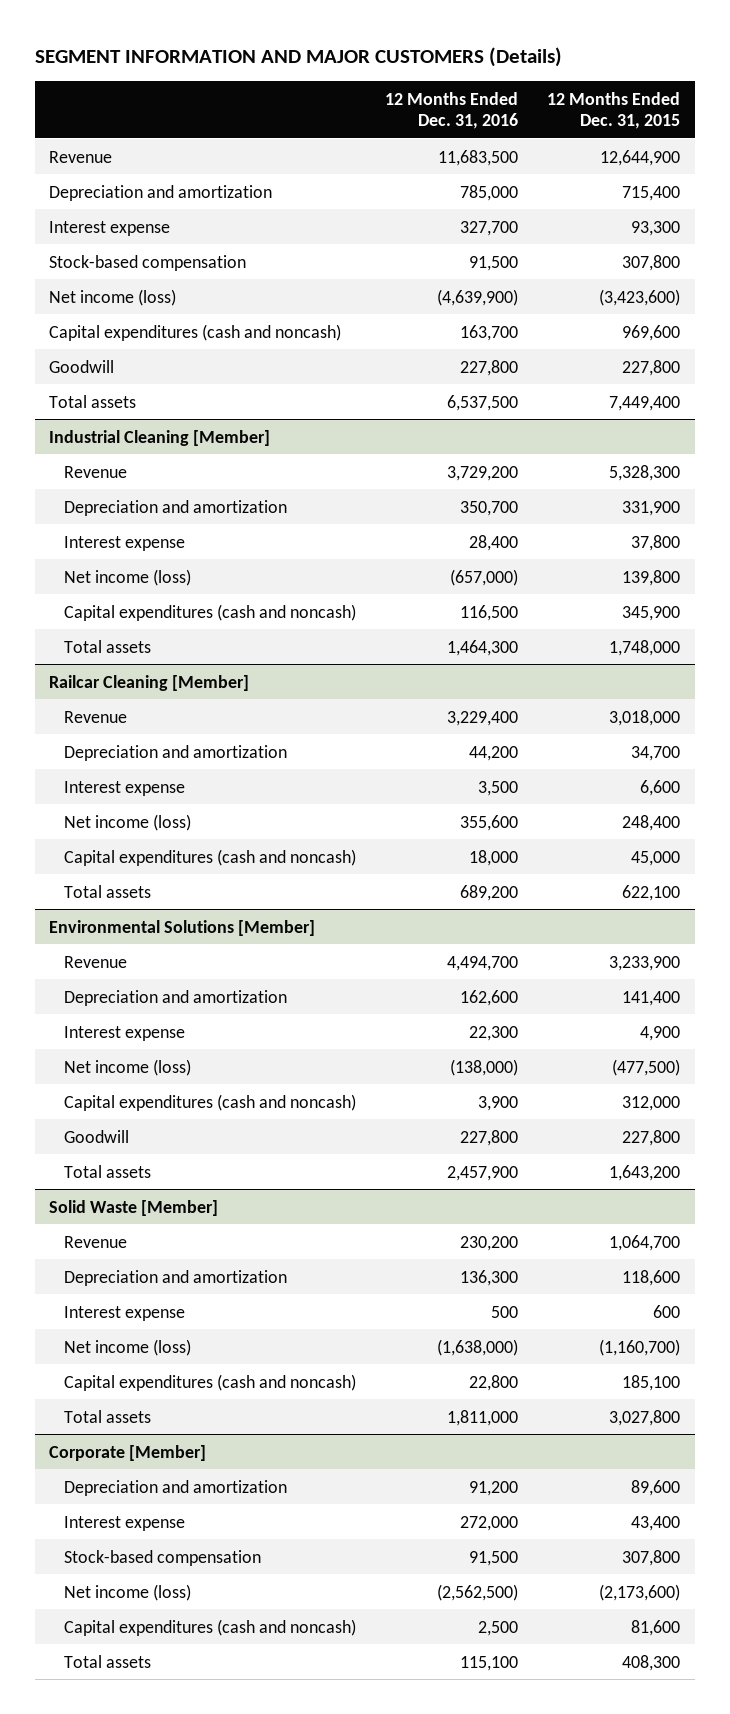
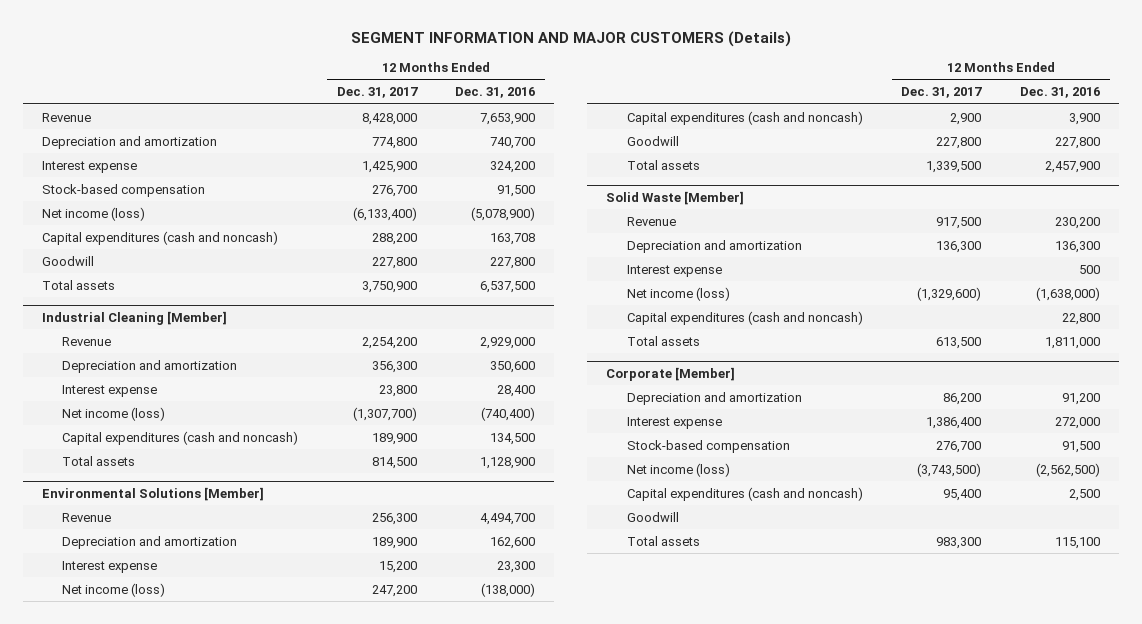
[547,91,681,129] 12 Months Ended Dec. 31, 2015 -> none
none -> [336,87,418,99] Dec. 31, 2017
[438,149,519,166] 11,683,500 -> [480,112,536,125] 7,653,900
[460,184,519,201] 785,000 -> [490,136,536,149] 740,700
[460,220,519,236] 327,700 -> [490,160,536,173] 324,200
[437,288,519,306] (4,639,900) -> [471,206,536,221] (5,078,900)
[460,324,519,341] 163,700 -> [490,232,536,245] 163,708
[447,465,519,481] 3,729,200 -> [480,336,536,349] 2,929,000
[460,500,519,516] 350,700 -> [490,360,536,373] 350,600
[49,674,250,691] Railcar Cleaning [Member] -> none
[64,710,128,723] Revenue -> none
[64,744,288,761] Depreciation and amortization -> none
[64,780,186,796] Interest expense -> none
[64,813,192,831] Net income (loss) -> none
[64,848,357,866] Capital expenditures (cash and noncash) -> none
[64,884,152,898] Total assets -> none
[450,568,519,586] (657,000) -> [481,406,536,421] (740,400)
[460,604,519,621] 116,500 -> [490,432,536,445] 134,500
[447,639,519,656] 1,464,300 -> [480,456,536,469] 1,128,900
[469,1025,519,1041] 22,300 -> [497,560,536,573] 23,300
none -> [626,511,679,522] Goodwill

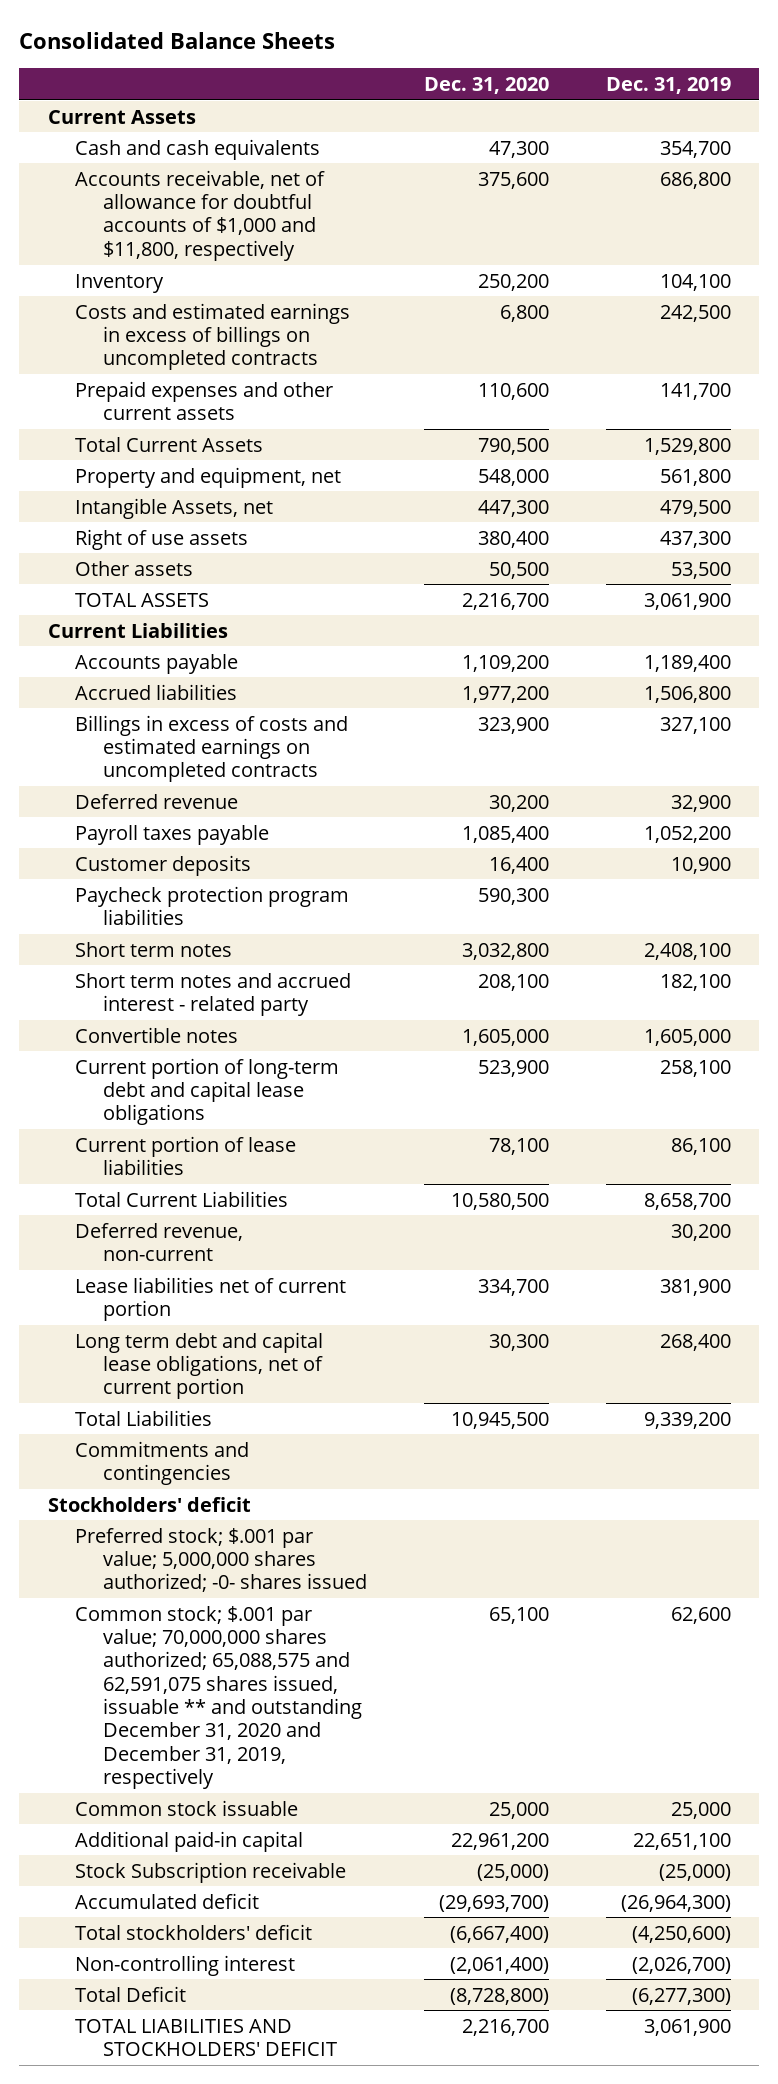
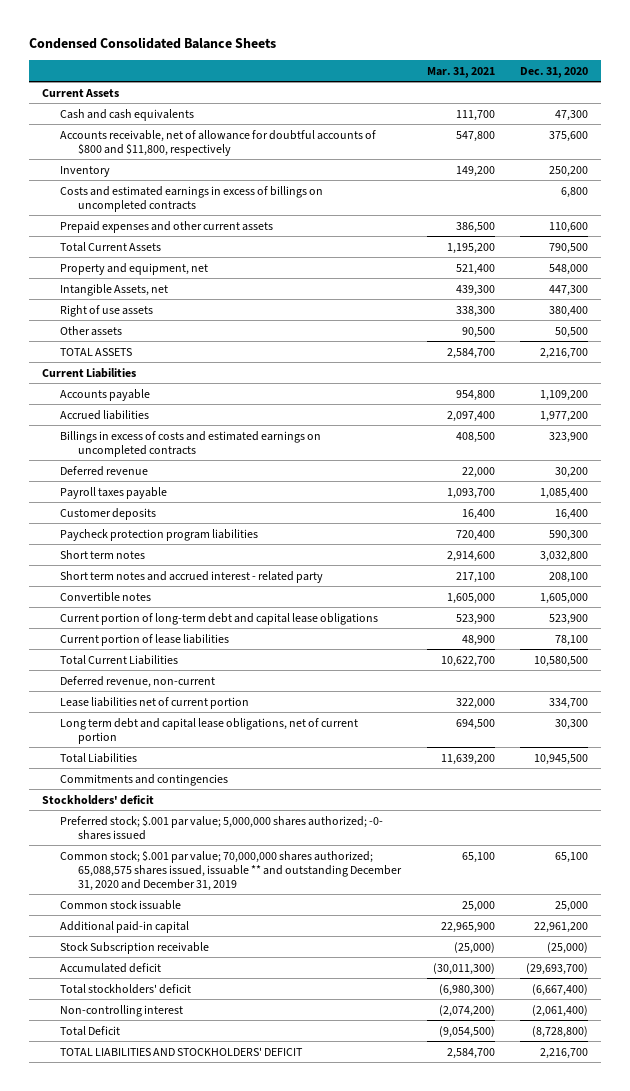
[19,32,336,50] Consolidated Balance Sheets -> [28,36,276,49] Condensed Consolidated Balance Sheets
[605,77,731,95] Dec. 31, 2019 -> none
none -> [426,66,495,78] Mar. 31, 2021
[75,169,326,261] Accounts receivable, net of allowance for doubtful accounts of $1,000 and $11,800, respectively -> [59,129,376,156] Accounts receivable, net of allowance for doubtful accounts of $800 and $11,800, respectively
[75,1605,362,1790] Common stock; $.001 par value; 70,000,000 shares authorized; 65,088,575 and 62,591,075 shares issued, issuable ** and outstanding December 31, 2020 and December 31, 2019, respectively -> [59,850,403,891] Common stock; $.001 par value; 70,000,000 shares authorized; 65,088,575 shares issued, issuable ** and outstanding December 31, 2020 and December 31, 2019

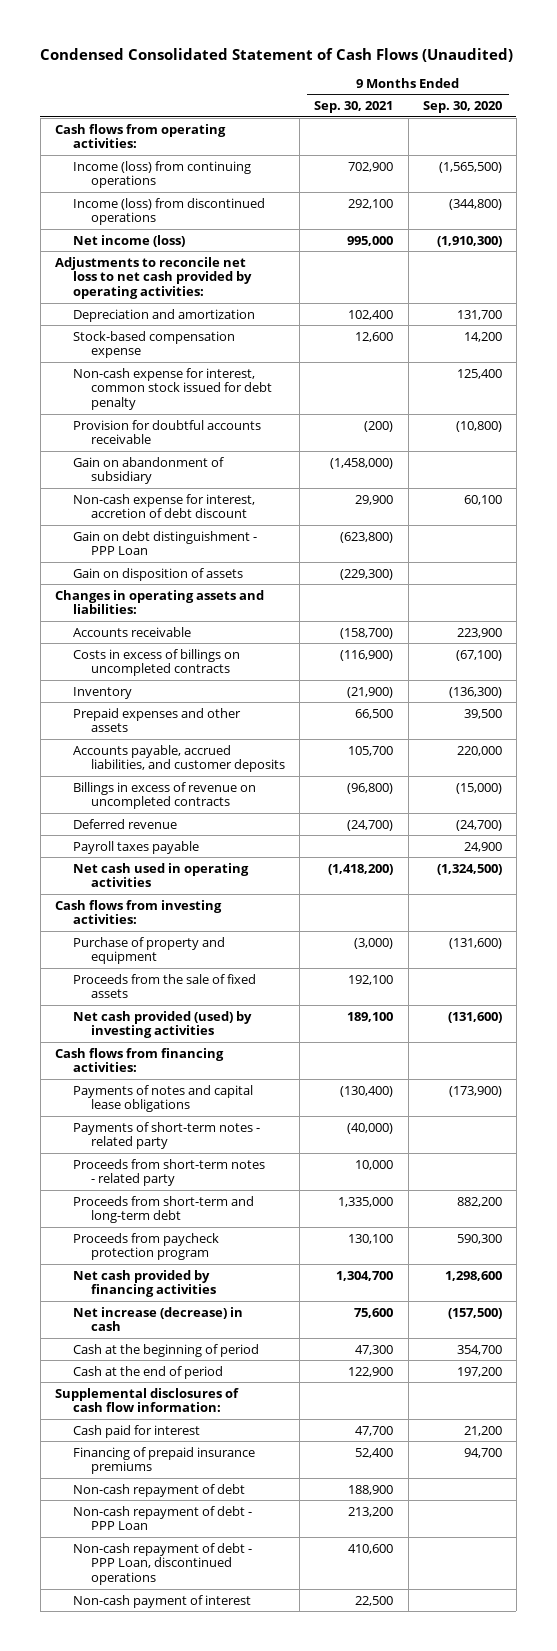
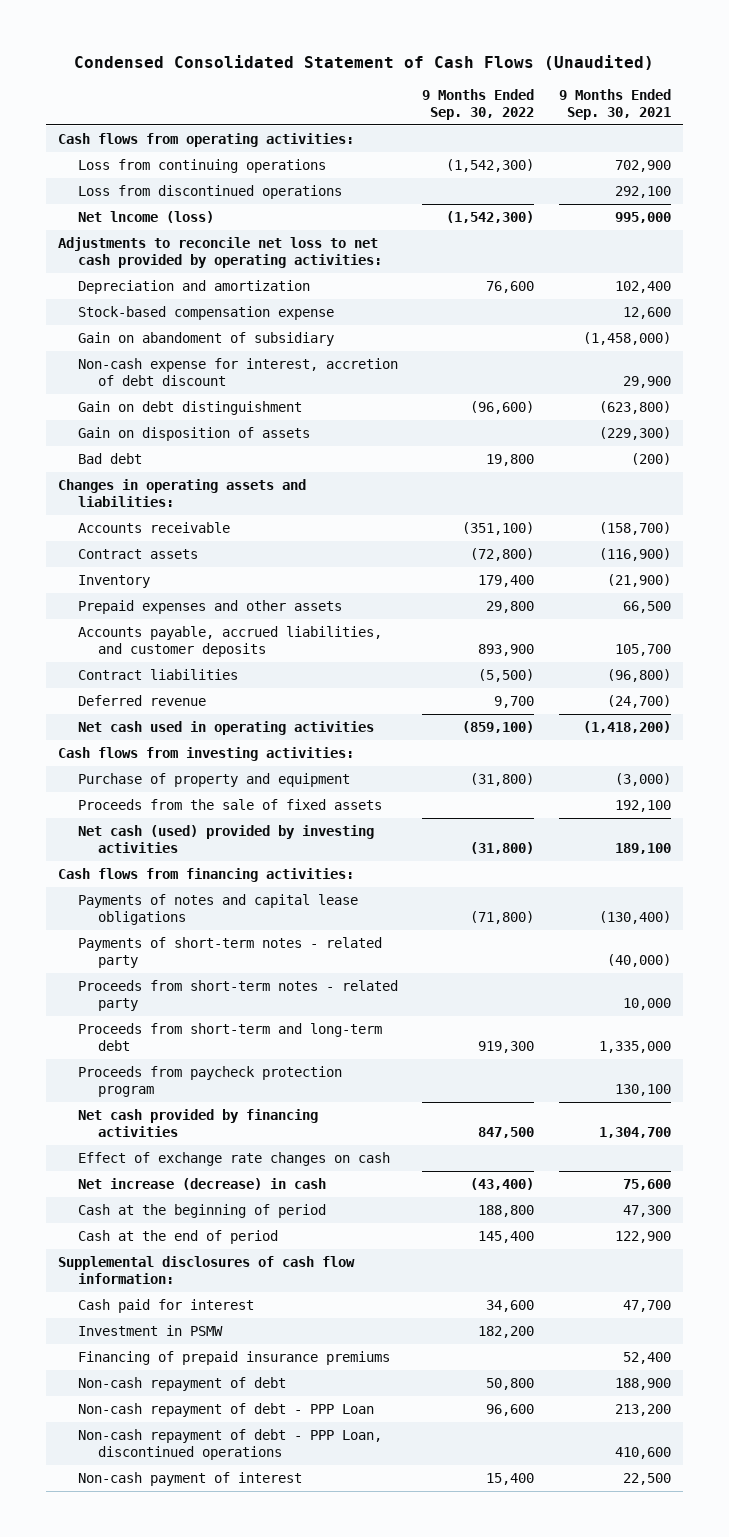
[422,100,502,113] Sep. 30, 2020 -> none
none -> [422,88,535,120] 9 Months Ended Sep. 30, 2022
[73,160,252,189] Income (loss) from continuing operations -> [78,159,327,174] Loss from continuing operations
[73,197,266,226] Income (loss) from discontinued operations -> [78,185,343,200] Loss from discontinued operations
[73,234,186,247] Net income (loss) -> [78,211,215,224] Net lncome (loss)
[73,367,273,411] Non-cash expense for interest, common stock issued for debt penalty -> none
[73,419,262,445] Provision for doubtful accounts receivable -> none
[73,456,225,485] Gain on abandonment of subsidiary -> [78,332,335,347] Gain on abandoment of subsidiary
[73,530,258,556] Gain on debt distinguishment - PPP Loan -> [78,401,303,416] Gain on debt distinguishment
none -> [78,453,143,465] Bad debt
[73,648,241,677] Costs in excess of billings on uncompleted contracts -> [78,549,199,560] Contract assets
[73,781,257,810] Billings in excess of revenue on uncompleted contracts -> [78,669,239,681] Contract liabilities
[73,840,200,854] Payroll taxes payable -> none
[73,1010,253,1039] Net cash provided (used) by investing activities -> [78,825,375,854] Net cash (used) provided by investing activities
none -> [78,1152,391,1167] Effect of exchange rate changes on cash
none -> [78,1325,224,1337] Investment in PSMW

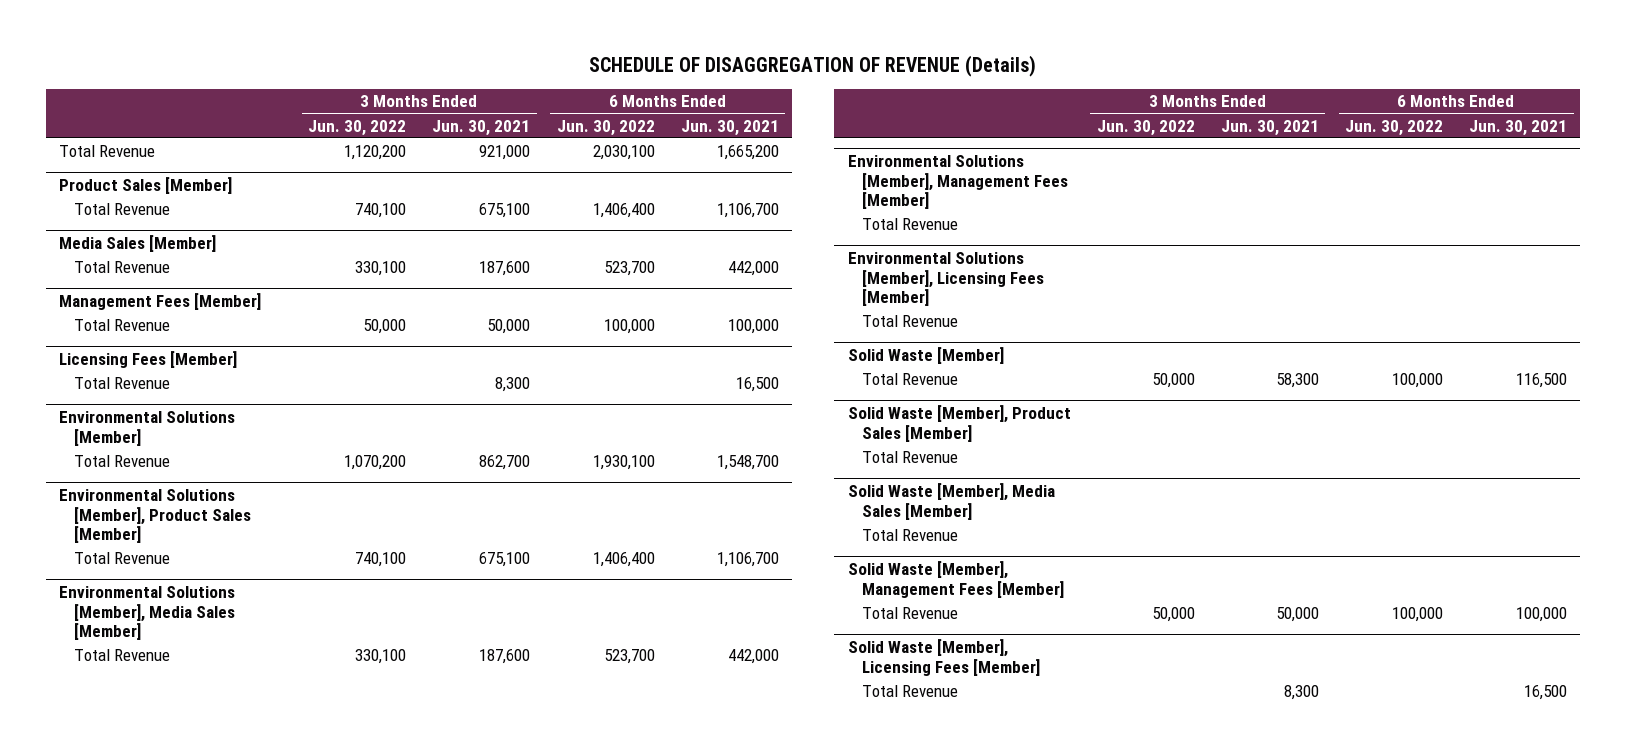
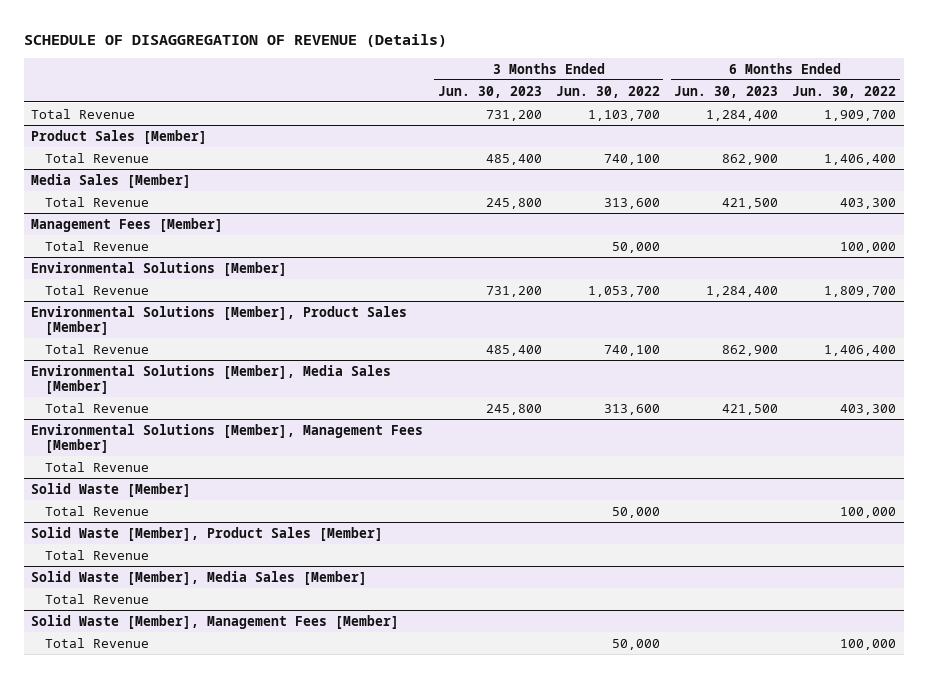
[432,119,531,136] Jun. 30, 2021 -> none
[680,119,779,136] Jun. 30, 2021 -> none
none -> [437,85,542,98] Jun. 30, 2023
none -> [674,85,779,98] Jun. 30, 2023
[344,145,407,161] 1,120,200 -> [587,109,660,121] 1,103,700
[592,145,655,161] 2,030,100 -> [824,109,897,121] 1,909,700
[355,261,407,277] 330,100 -> [603,197,660,209] 313,600
[603,261,655,277] 523,700 -> [840,197,897,209] 403,300
[58,350,237,368] Licensing Fees [Member] -> none
[73,377,170,390] Total Revenue -> none
[344,455,407,471] 1,070,200 -> [587,285,660,297] 1,053,700
[592,455,655,471] 1,930,100 -> [824,285,897,297] 1,809,700
[355,649,407,665] 330,100 -> [603,403,660,415] 313,600
[603,649,655,665] 523,700 -> [840,403,897,415] 403,300
[847,251,1045,307] Environmental Solutions [Member], Licensing Fees [Member] -> none
[862,315,959,328] Total Revenue -> none
[847,638,1041,676] Solid Waste [Member], Licensing Fees [Member] -> none
[862,685,959,698] Total Revenue -> none

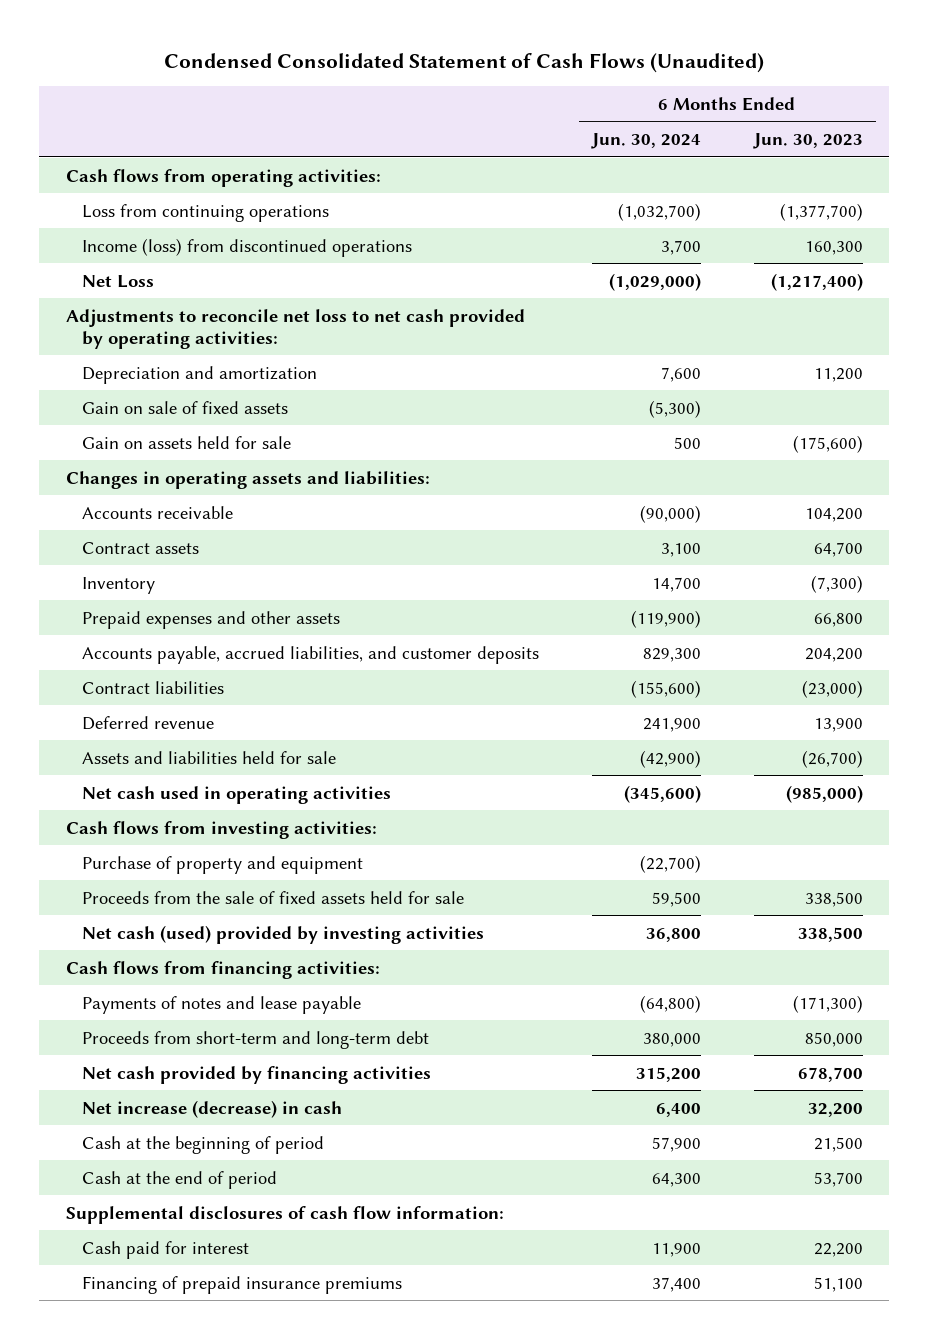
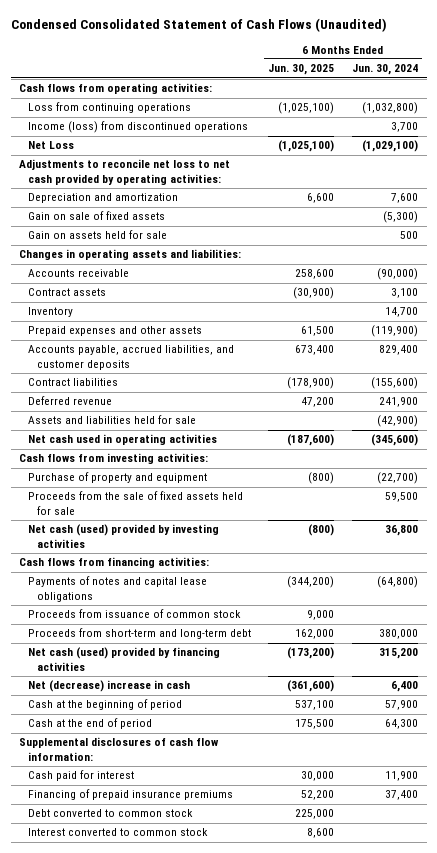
[752,133,863,150] Jun. 30, 2023 -> none
none -> [268,64,335,76] Jun. 30, 2025
[618,202,702,221] (1,032,700) -> [361,102,418,115] (1,032,800)
[609,272,702,291] (1,029,000) -> [361,140,418,153] (1,029,100)
[643,647,702,662] 829,300 -> [378,345,418,356] 829,400
[82,995,362,1014] Payments of notes and lease payable -> [27,576,207,602] Payments of notes and capital lease obligations
none -> [27,609,241,619] Proceeds from issuance of common stock
[82,1065,432,1084] Net cash provided by financing activities -> [27,647,220,671] Net cash (used) provided by financing activities
[82,1099,343,1118] Net increase (decrease) in cash -> [27,680,190,693] Net (decrease) increase in cash
none -> [27,809,193,818] Debt converted to common stock
none -> [27,828,208,837] Interest converted to common stock

